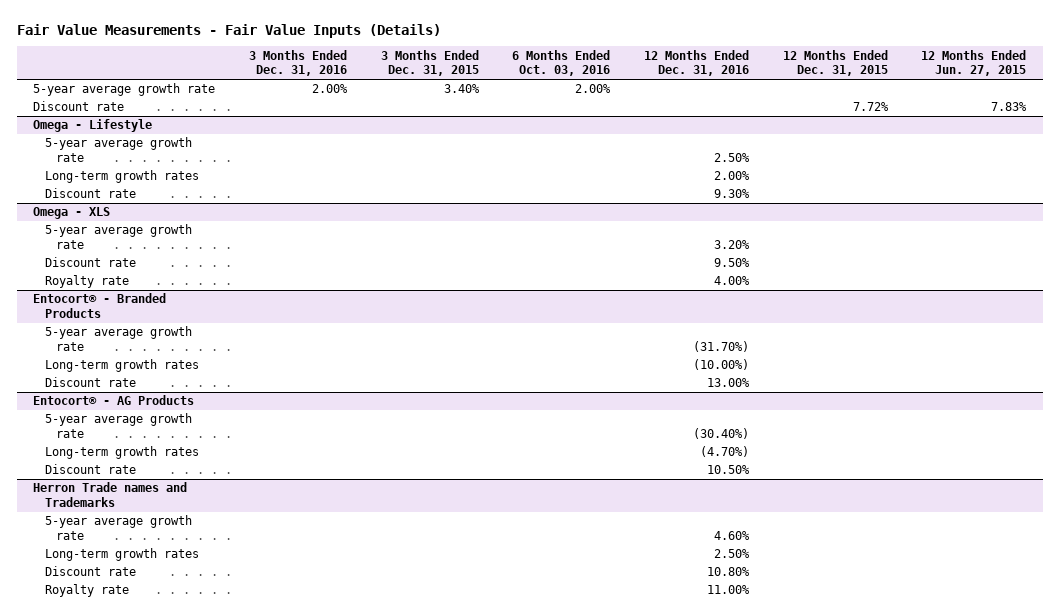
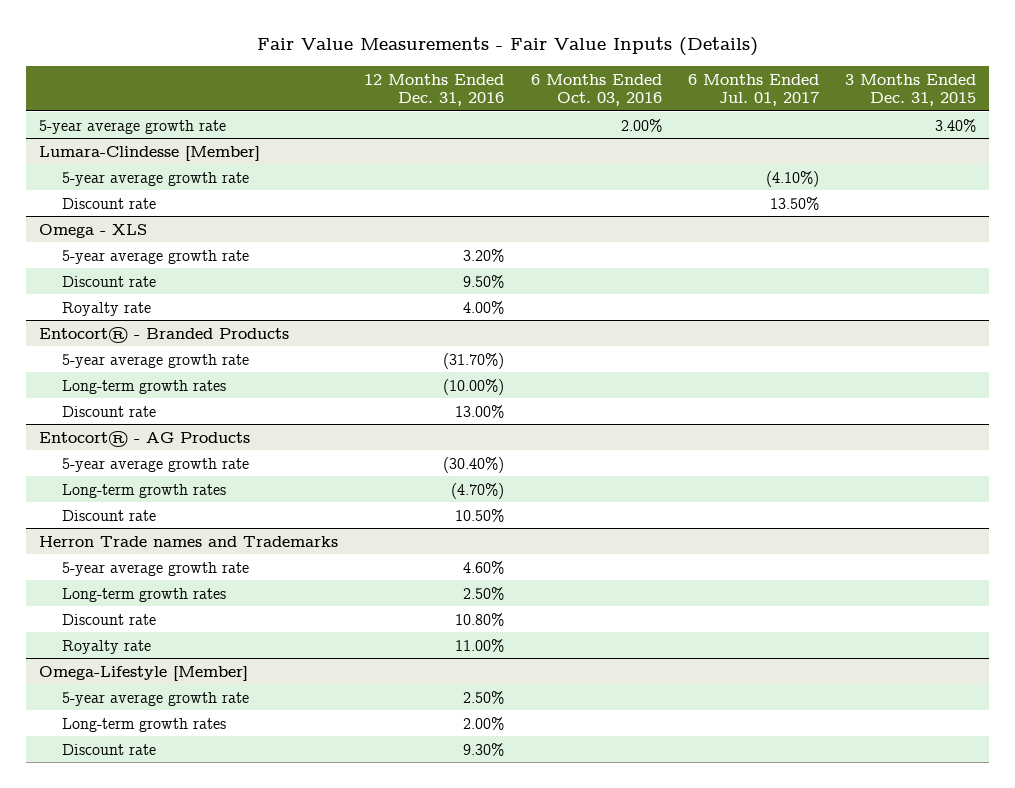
[249,49,348,77] 3 Months Ended Dec. 31, 2016 -> none
[782,49,888,77] 12 Months Ended Dec. 31, 2015 -> none
[921,49,1027,77] 12 Months Ended Jun. 27, 2015 -> none
none -> [687,73,819,107] 6 Months Ended Jul. 01, 2017
none -> [39,145,261,161] Lumara-Clindesse [Member]
none -> [62,171,250,186] 5-year average growth rate
[33,119,153,133] Omega - Lifestyle -> none
[44,137,192,163] 5-year average growth rate -> none
[44,170,199,184] Long-term growth rates -> none
[44,188,136,199] Discount rate -> none
none -> [39,665,249,681] Omega-Lifestyle [Member]
none -> [62,691,250,706] 5-year average growth rate
none -> [62,717,227,732] Long-term growth rates
none -> [62,743,157,755] Discount rate

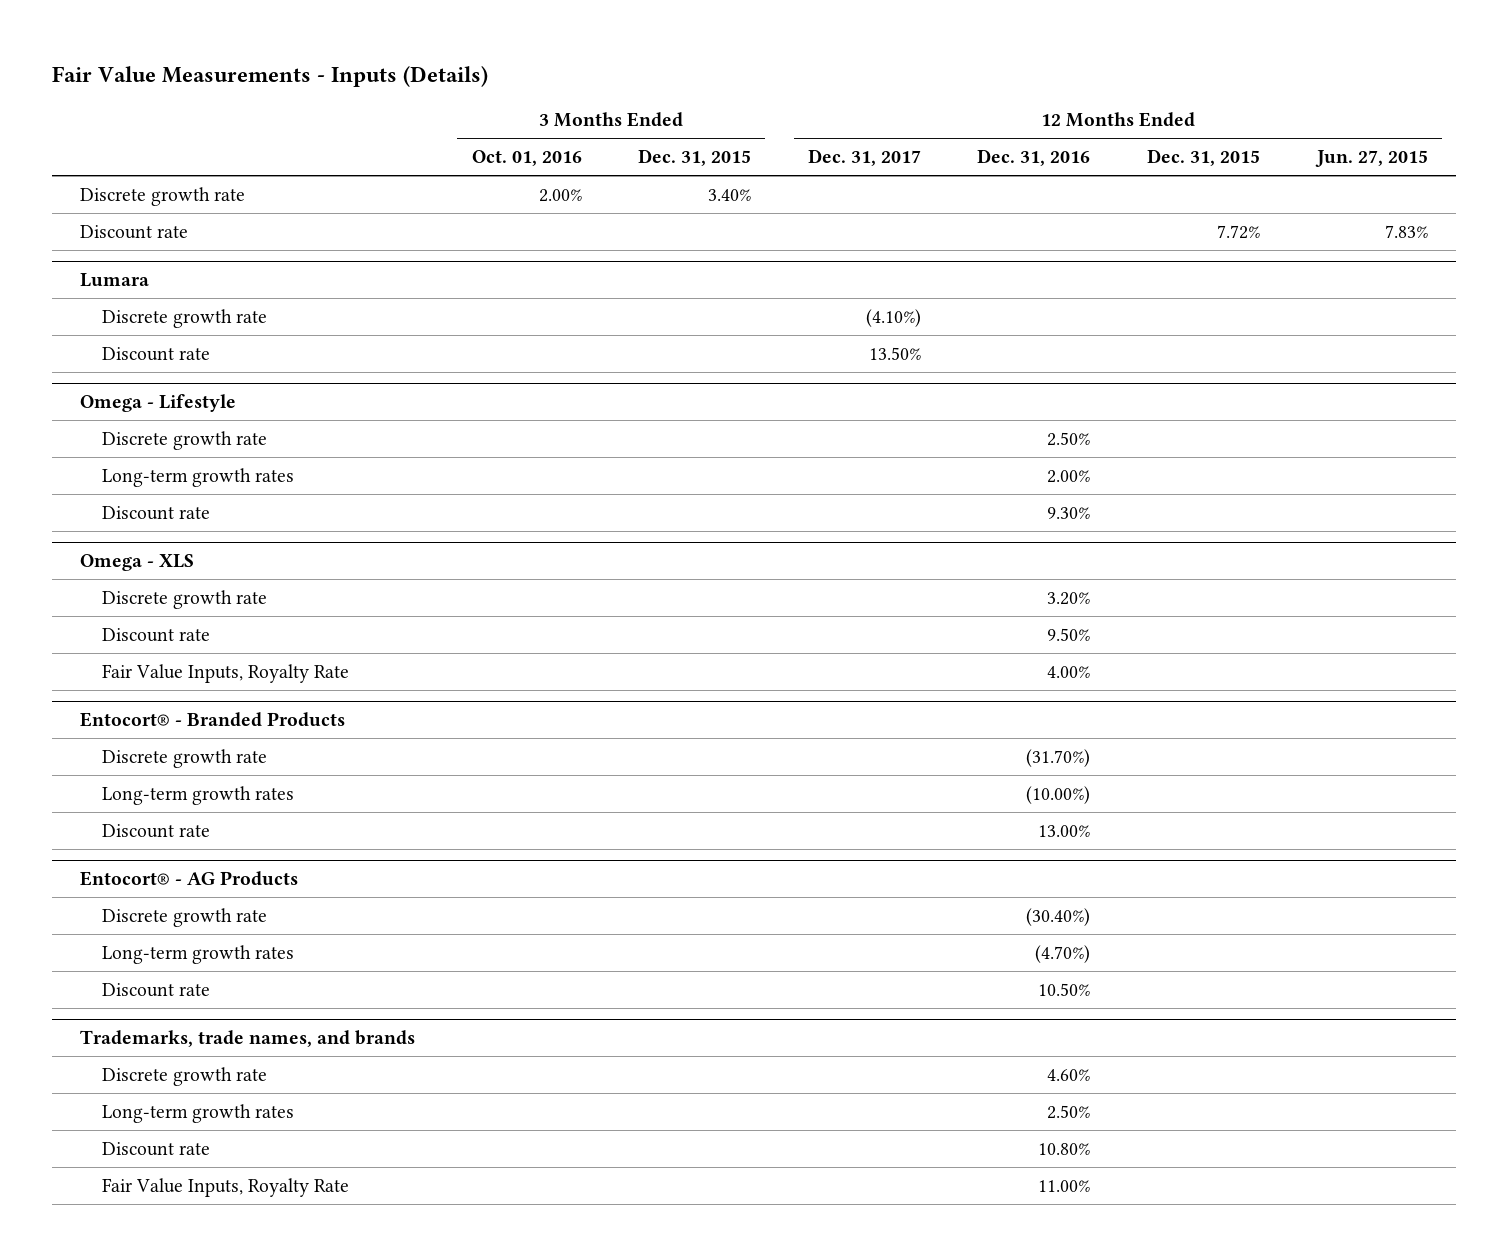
[256,37,758,57] Fair Value Measurements - Fair Value Inputs (Details) -> [51,65,488,87] Fair Value Measurements - Inputs (Details)
[530,73,662,107] 6 Months Ended Oct. 03, 2016 -> none
[687,73,819,107] 6 Months Ended Jul. 01, 2017 -> none
none -> [471,149,582,166] Oct. 01, 2016
none -> [807,148,921,166] Dec. 31, 2017
none -> [1146,148,1260,166] Dec. 31, 2015
none -> [1314,149,1428,167] Jun. 27, 2015
[39,145,261,161] Lumara-Clindesse [Member] -> none
[62,171,250,186] 5-year average growth rate -> none
[39,119,227,134] 5-year average growth rate -> [79,186,245,206] Discrete growth rate
none -> [79,273,149,288] Lumara
none -> [101,308,267,328] Discrete growth rate
none -> [101,346,210,361] Discount rate
none -> [79,394,236,413] Omega - Lifestyle
none -> [101,430,267,450] Discrete growth rate
none -> [101,467,294,487] Long-term growth rates
none -> [101,505,210,520] Discount rate
[62,249,250,264] 5-year average growth rate -> [101,589,267,609] Discrete growth rate
[62,301,152,316] Royalty rate -> [101,663,349,683] Fair Value Inputs, Royalty Rate
[62,353,250,368] 5-year average growth rate -> [101,748,267,768] Discrete growth rate
[62,457,250,472] 5-year average growth rate -> [101,907,267,927] Discrete growth rate
[39,535,339,547] Herron Trade names and Trademarks -> [79,1030,415,1048] Trademarks, trade names, and brands
[62,561,250,576] 5-year average growth rate -> [101,1066,267,1086] Discrete growth rate
[39,665,249,681] Omega-Lifestyle [Member] -> none
[62,691,250,706] 5-year average growth rate -> none
[62,717,227,732] Long-term growth rates -> none
[62,743,157,755] Discount rate -> none
[62,639,152,654] Royalty rate -> [101,1177,349,1197] Fair Value Inputs, Royalty Rate

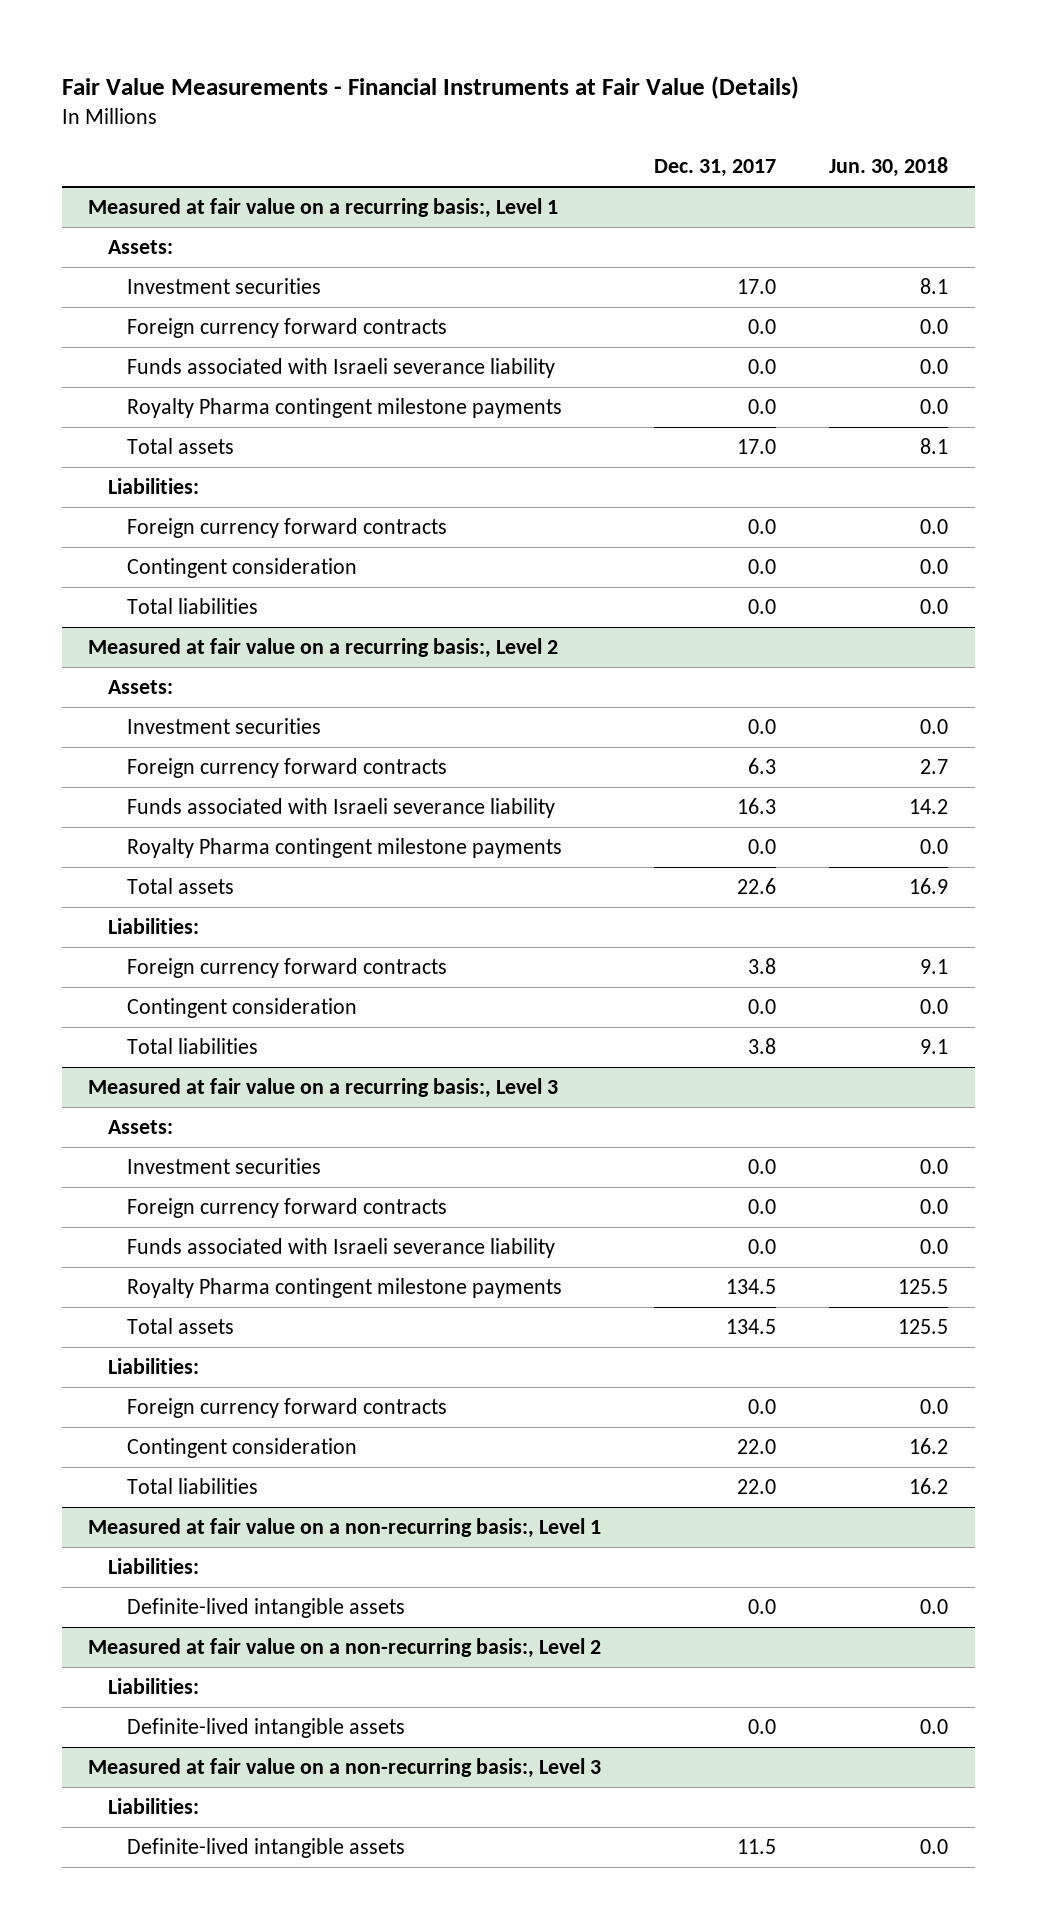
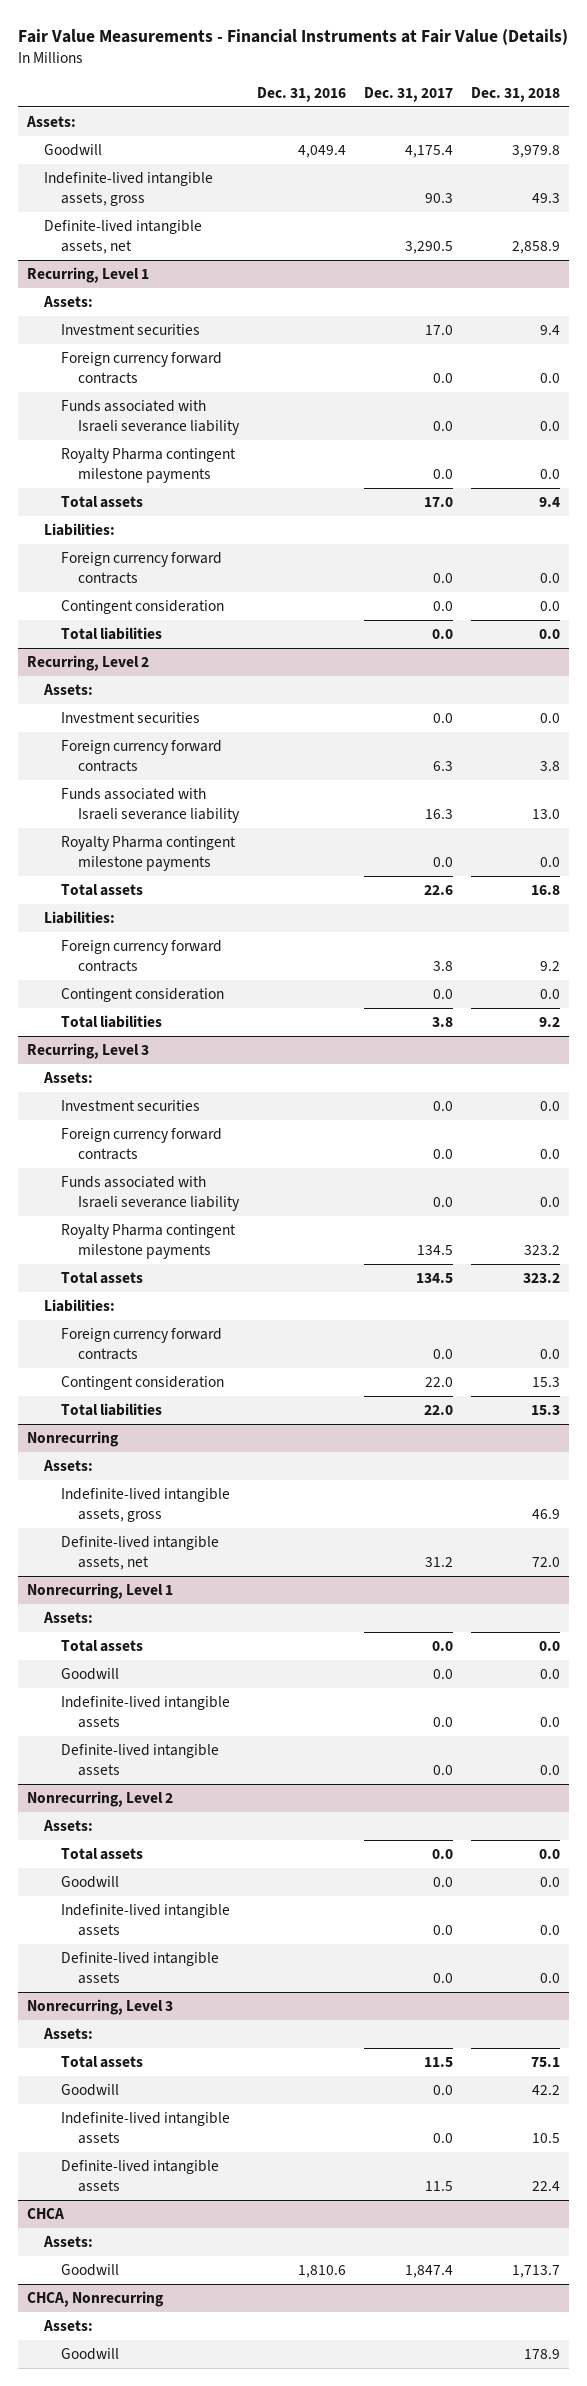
[829,156,949,177] Jun. 30, 2018 -> none
none -> [256,86,346,102] Dec. 31, 2016
none -> [470,86,560,102] Dec. 31, 2018
[88,198,559,219] Measured at fair value on a recurring basis:, Level 1 -> none
none -> [44,144,103,157] Goodwill
none -> [44,172,214,207] Indefinite-lived intangible assets, gross
none -> [44,220,203,255] Definite-lived intangible assets, net
none -> [27,267,150,284] Recurring, Level 1
none -> [43,296,94,308] Assets:
[88,638,559,659] Measured at fair value on a recurring basis:, Level 2 -> none
none -> [27,655,150,672] Recurring, Level 2
[88,1078,559,1099] Measured at fair value on a recurring basis:, Level 3 -> none
none -> [27,1043,150,1060] Recurring, Level 3
[88,1518,602,1539] Measured at fair value on a non-recurring basis:, Level 1 -> none
[107,1558,199,1575] Liabilities: -> none
none -> [27,1431,120,1448] Nonrecurring
none -> [43,1460,94,1472] Assets:
none -> [61,1488,231,1523] Indefinite-lived intangible assets, gross
none -> [61,1536,220,1571] Definite-lived intangible assets, net
none -> [27,1583,174,1600] Nonrecurring, Level 1
none -> [43,1612,94,1624] Assets:
none -> [61,1640,144,1653] Total assets
none -> [61,1668,120,1681] Goodwill
none -> [61,1696,231,1729] Indefinite-lived intangible assets
[88,1638,602,1659] Measured at fair value on a non-recurring basis:, Level 2 -> none
[107,1678,199,1695] Liabilities: -> none
none -> [27,1791,174,1808] Nonrecurring, Level 2
none -> [43,1820,94,1832] Assets:
none -> [61,1848,144,1861] Total assets
none -> [61,1876,120,1889] Goodwill
none -> [61,1904,231,1937] Indefinite-lived intangible assets
[88,1758,602,1779] Measured at fair value on a non-recurring basis:, Level 3 -> none
[107,1798,199,1815] Liabilities: -> none
none -> [27,1999,174,2016] Nonrecurring, Level 3
none -> [43,2028,94,2040] Assets:
none -> [61,2056,144,2069] Total assets
none -> [61,2084,120,2097] Goodwill
none -> [61,2112,231,2145] Indefinite-lived intangible assets
none -> [27,2208,65,2220] CHCA
none -> [43,2236,94,2248] Assets:
none -> [61,2264,120,2277] Goodwill
none -> [27,2291,165,2308] CHCA, Nonrecurring
none -> [43,2320,94,2332] Assets:
none -> [61,2348,120,2361] Goodwill

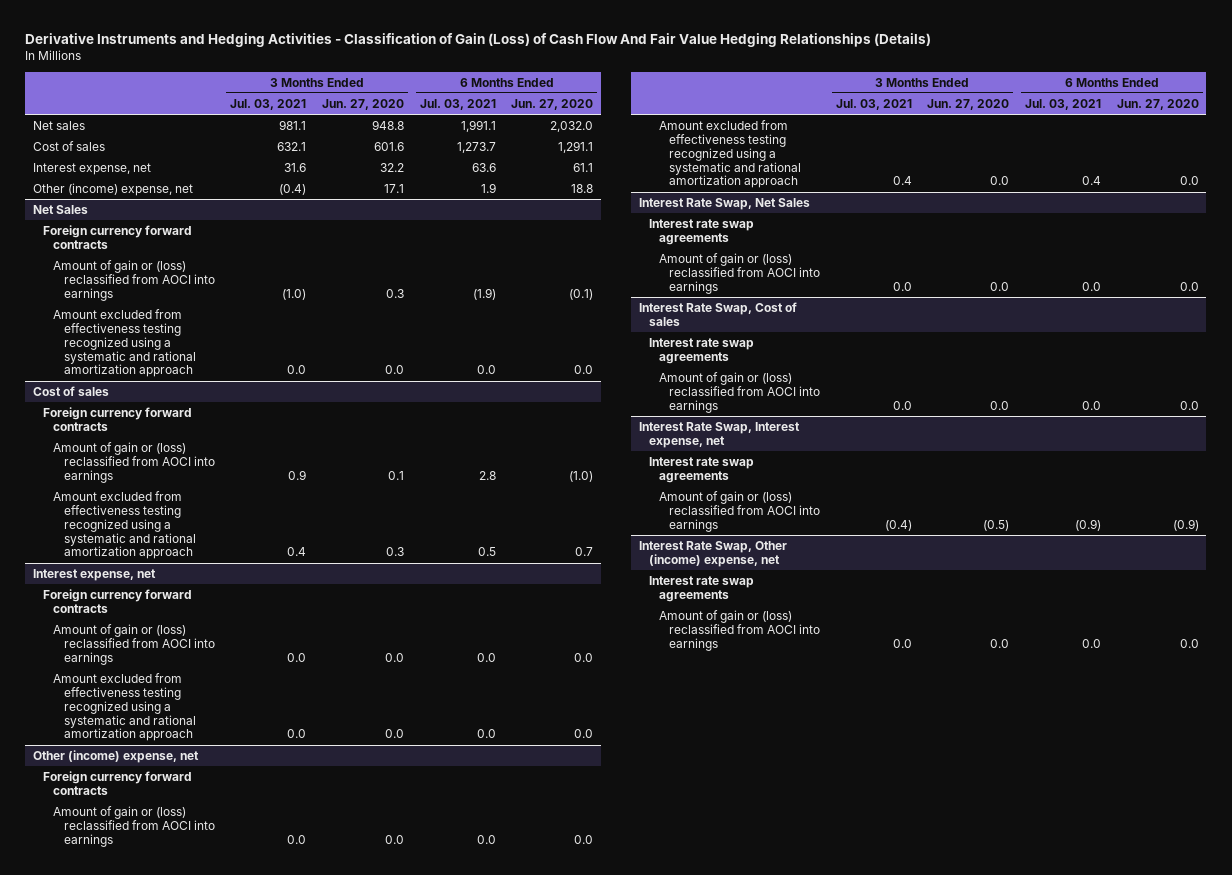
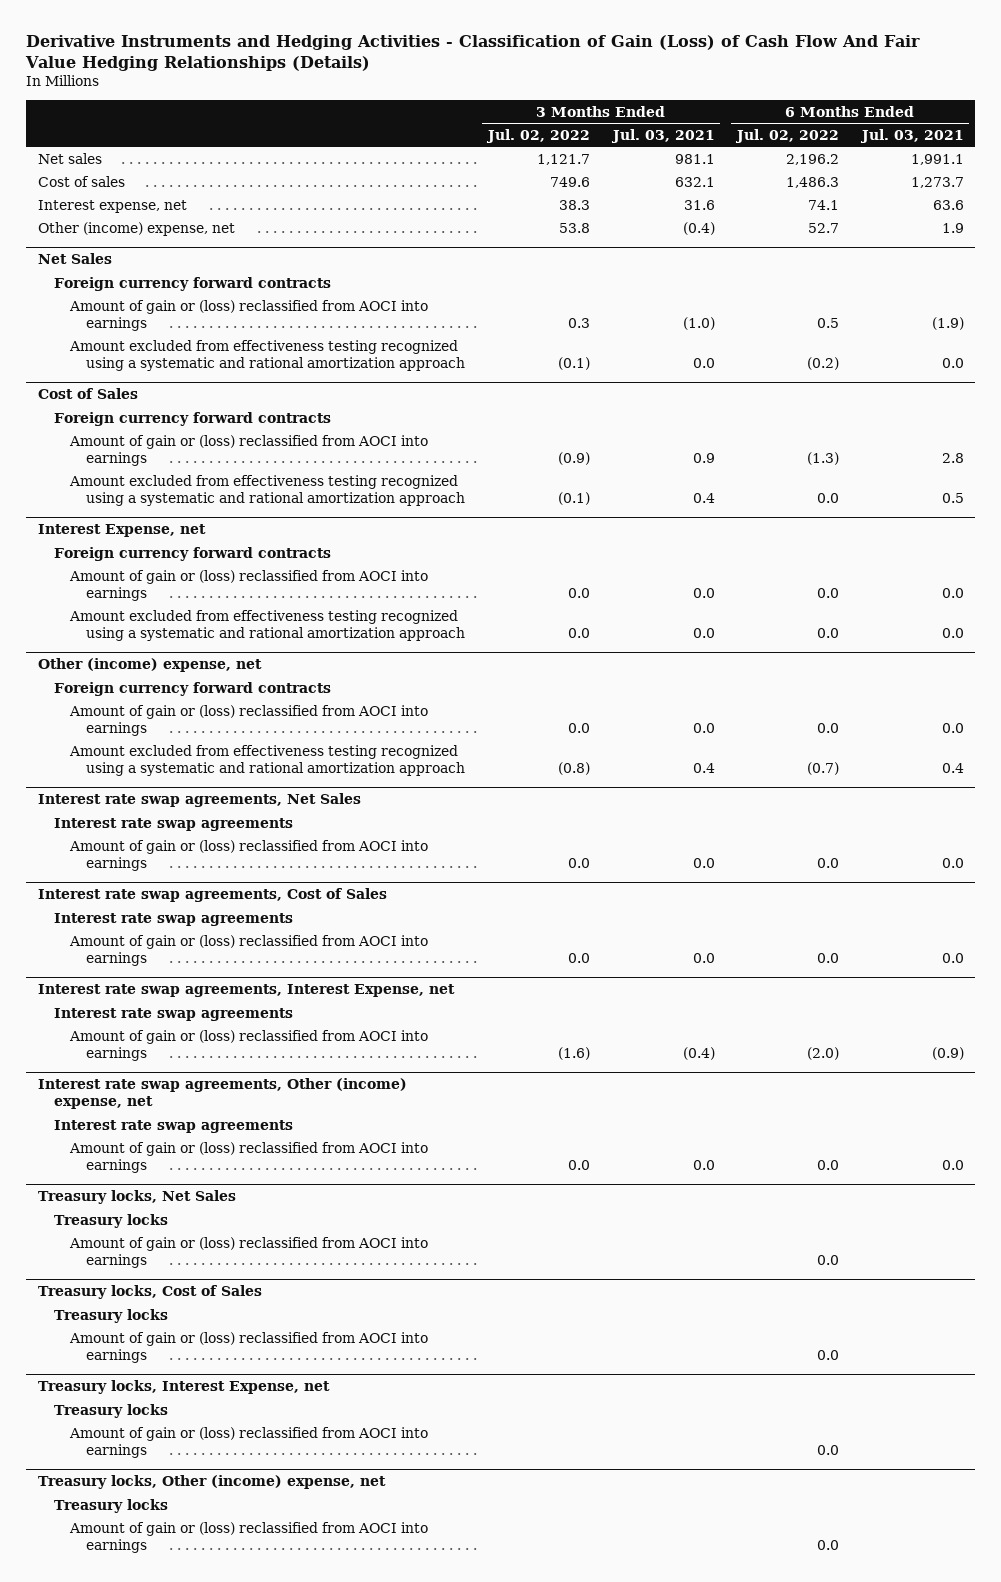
[321,98,404,110] Jun. 27, 2020 -> none
[511,98,594,110] Jun. 27, 2020 -> none
none -> [485,128,590,143] Jul. 02, 2022
none -> [735,128,840,143] Jul. 02, 2022
[33,385,110,396] Cost of sales -> [37,388,138,400] Cost of Sales
[33,568,157,581] Interest expense, net -> [37,524,206,538] Interest Expense, net
[638,197,810,210] Interest Rate Swap, Net Sales -> [37,793,361,808] Interest rate swap agreements, Net Sales
[638,301,797,326] Interest Rate Swap, Cost of sales -> [37,888,387,903] Interest rate swap agreements, Cost of Sales
[638,421,800,448] Interest Rate Swap, Interest expense, net -> [37,984,455,998] Interest rate swap agreements, Interest Expense, net
[638,540,787,567] Interest Rate Swap, Other (income) expense, net -> [37,1078,407,1110] Interest rate swap agreements, Other (income) expense, net
none -> [37,1190,236,1205] Treasury locks, Net Sales
none -> [53,1213,168,1228] Treasury locks
none -> [69,1236,429,1268] Amount of gain or (loss) reclassified from AOCI into earnings
none -> [37,1285,262,1300] Treasury locks, Cost of Sales
none -> [53,1308,168,1323] Treasury locks
none -> [69,1331,429,1363] Amount of gain or (loss) reclassified from AOCI into earnings
none -> [37,1380,330,1395] Treasury locks, Interest Expense, net
none -> [53,1403,168,1418] Treasury locks
none -> [69,1426,429,1458] Amount of gain or (loss) reclassified from AOCI into earnings
none -> [37,1475,386,1490] Treasury locks, Other (income) expense, net
none -> [53,1498,168,1513] Treasury locks
none -> [69,1521,429,1553] Amount of gain or (loss) reclassified from AOCI into earnings

